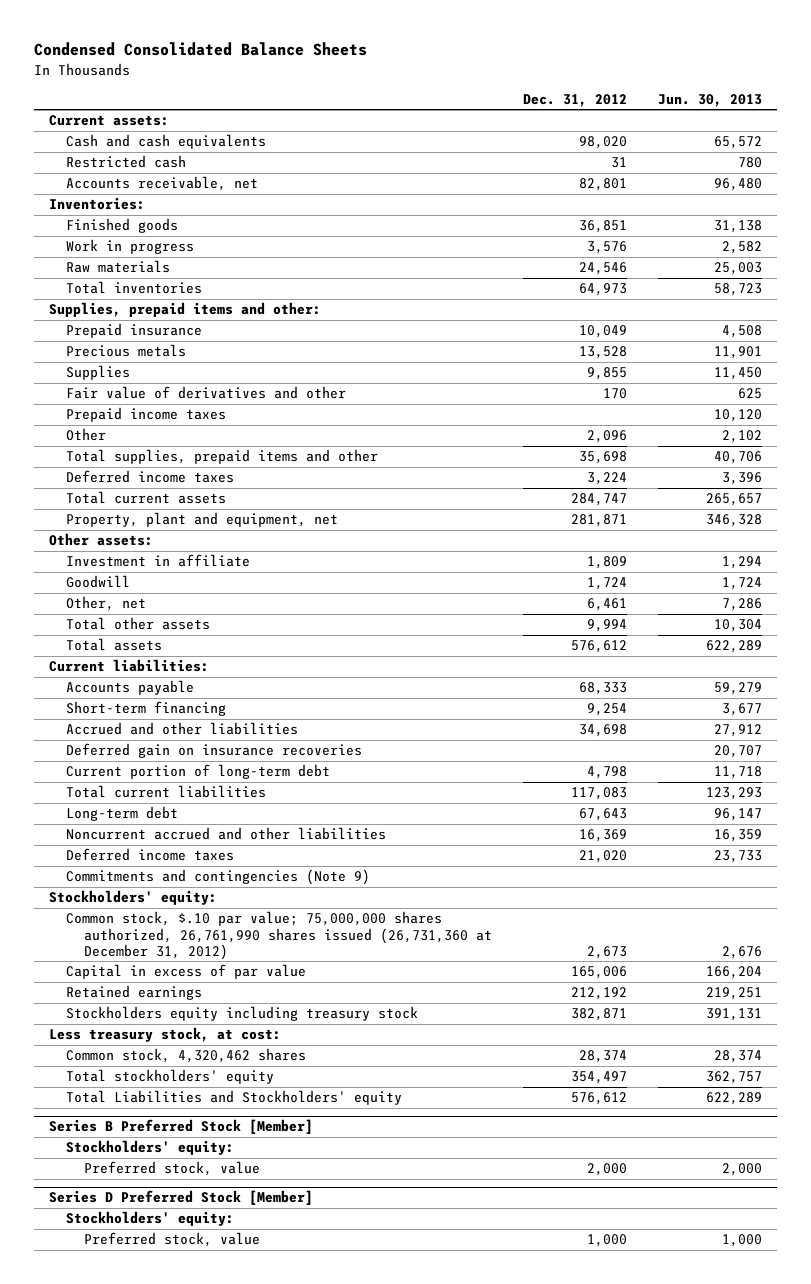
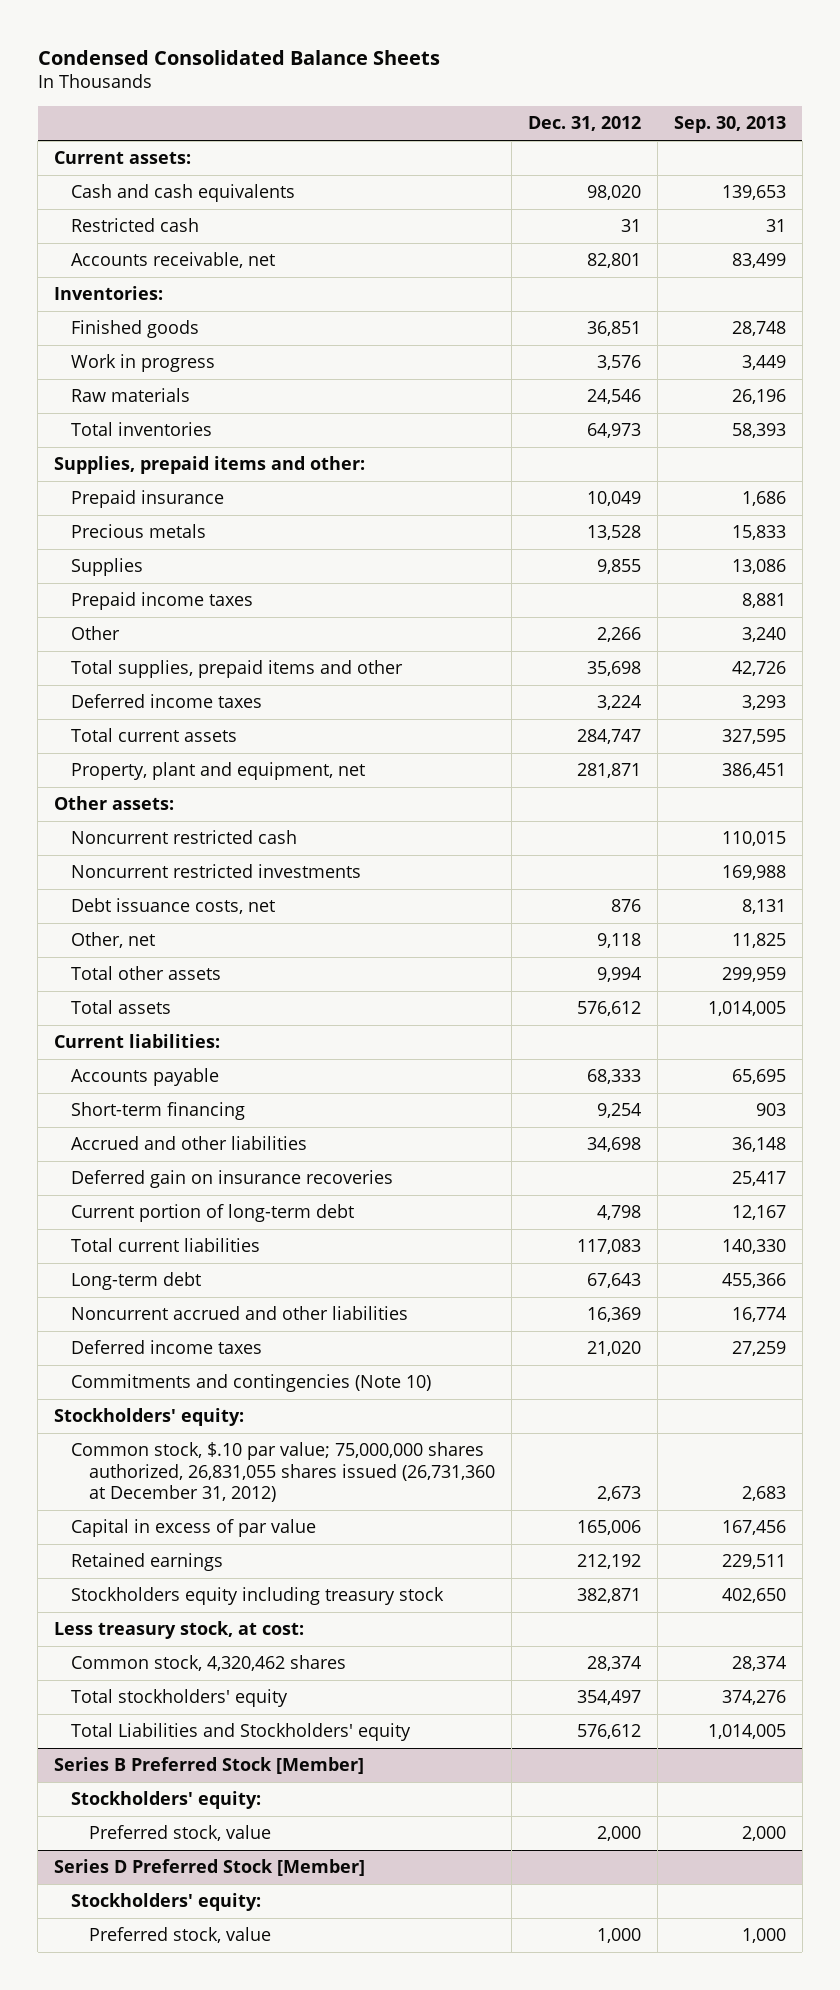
[657,93,762,107] Jun. 30, 2013 -> none
none -> [673,116,786,134] Sep. 30, 2013
[66,386,347,400] Fair value of derivatives and other -> none
[586,430,627,444] 2,096 -> [596,627,641,643] 2,266
[66,554,251,568] Investment in affiliate -> none
[66,575,131,589] Goodwill -> none
none -> [71,830,298,845] Noncurrent restricted cash
none -> [71,864,362,879] Noncurrent restricted investments
none -> [71,898,276,915] Debt issuance costs, net
[586,598,627,612] 6,461 -> [596,933,641,949] 9,118
[66,869,371,886] Commitments and contingencies (Note 9) -> [71,1374,432,1393] Commitments and contingencies (Note 10)
[66,911,492,961] Common stock, $.10 par value; 75,000,000 shares authorized, 26,761,990 shares issued (26,731,360 at December 31, 2012) -> [71,1442,495,1502] Common stock, $.10 par value; 75,000,000 shares authorized, 26,831,055 shares issued (26,731,360 at December 31, 2012)

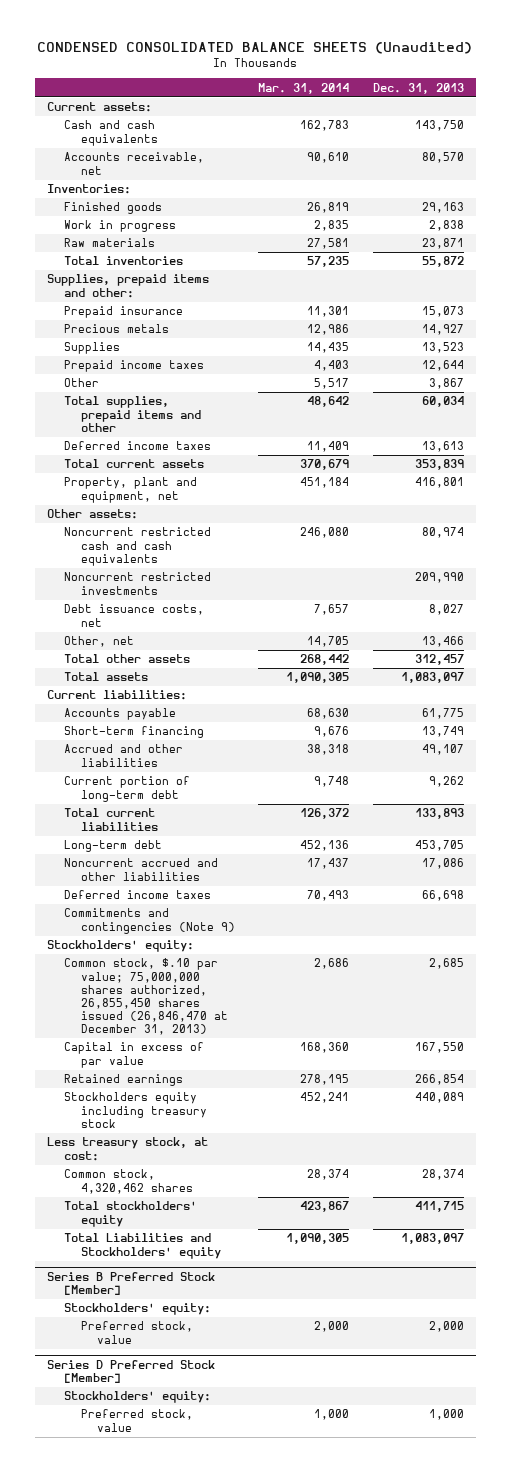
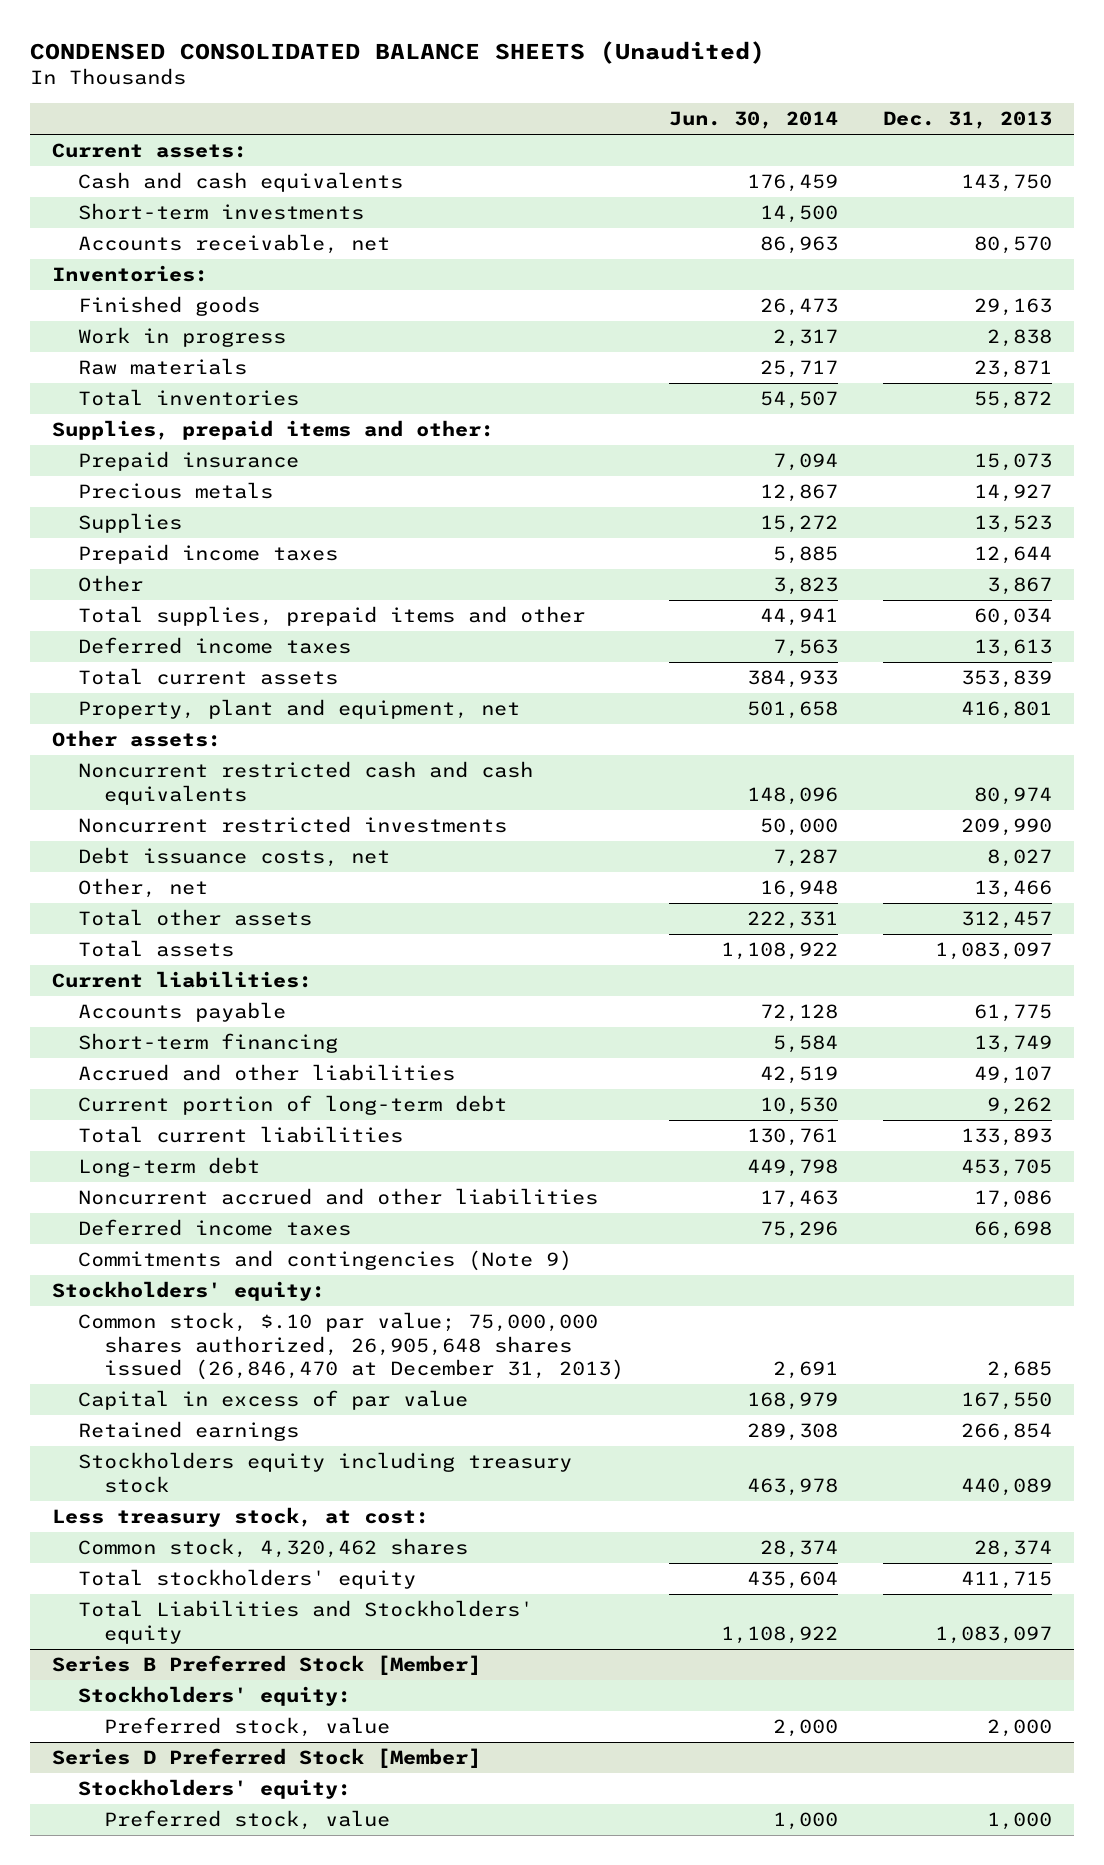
[258,82,350,94] Mar. 31, 2014 -> none
none -> [668,111,838,130] Jun. 30, 2014
none -> [77,203,364,221] Short-term investments
[63,958,228,1036] Common stock, $.10 par value; 75,000,000 shares authorized, 26,855,450 shares issued (26,846,470 at December 31, 2013) -> [77,1312,624,1380] Common stock, $.10 par value; 75,000,000 shares authorized, 26,905,648 shares issued (26,846,470 at December 31, 2013)

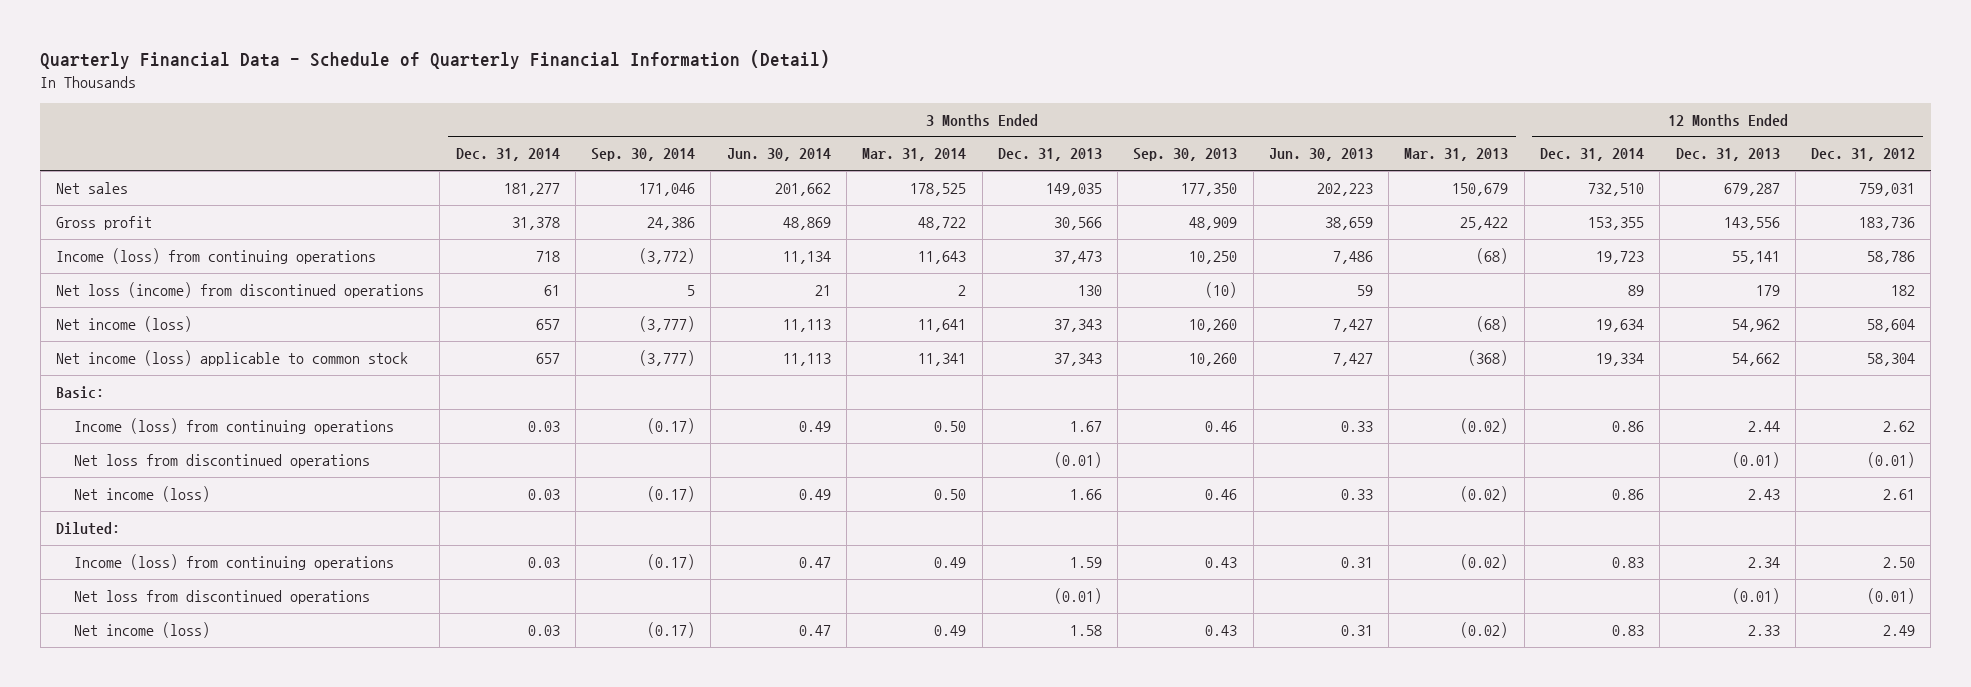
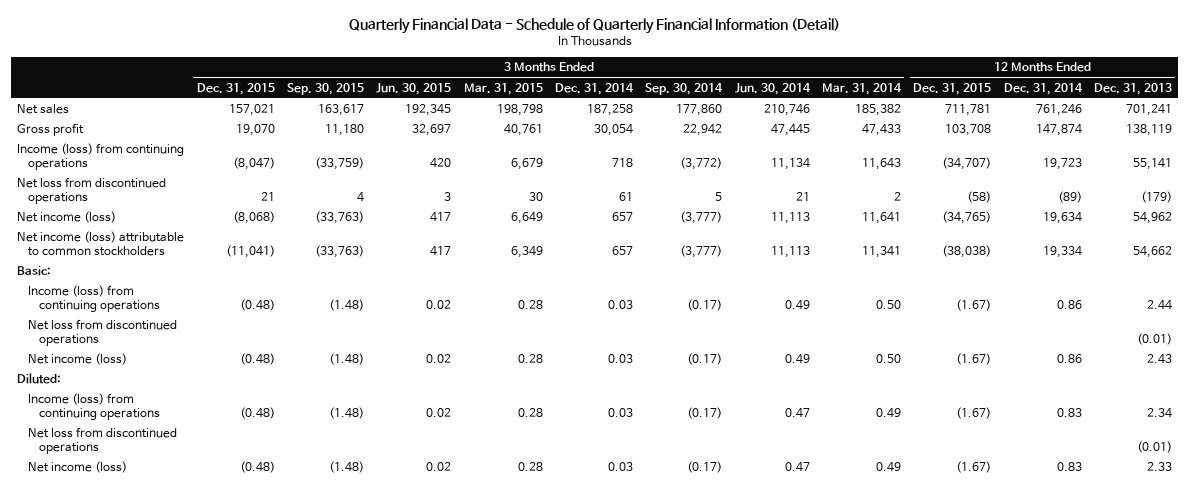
[997,148,1102,162] Dec. 31, 2013 -> none
[1133,148,1238,162] Sep. 30, 2013 -> none
[1268,148,1373,162] Jun. 30, 2013 -> none
[1404,148,1509,162] Mar. 31, 2013 -> none
[1811,148,1916,162] Dec. 31, 2012 -> none
none -> [196,82,275,95] Dec. 31, 2015
none -> [286,82,364,95] Sep. 30, 2015
none -> [376,82,452,95] Jun. 30, 2015
none -> [463,82,543,95] Mar. 31, 2015
none -> [913,82,992,95] Dec. 31, 2015
[503,182,560,196] 181,277 -> [587,104,634,117] 187,258
[639,182,696,196] 171,046 -> [676,104,723,117] 177,860
[774,182,831,196] 201,662 -> [763,104,810,117] 210,746
[910,182,967,196] 178,525 -> [855,104,902,117] 185,382
[1588,182,1645,196] 732,510 -> [1035,104,1082,117] 761,246
[1723,182,1780,196] 679,287 -> [1126,104,1173,117] 701,241
[511,216,560,230] 31,378 -> [594,124,634,137] 30,054
[647,216,696,230] 24,386 -> [683,124,723,137] 22,942
[782,216,831,230] 48,869 -> [770,124,810,137] 47,445
[918,216,967,230] 48,722 -> [862,124,902,137] 47,433
[1588,216,1645,230] 153,355 -> [1035,124,1082,137] 147,874
[1723,216,1780,230] 143,556 -> [1126,124,1173,137] 138,119
[55,281,424,298] Net loss (income) from discontinued operations -> [17,177,167,205] Net loss from discontinued operations
[1628,284,1645,296] 89 -> [1057,191,1082,204] (89)
[1755,284,1780,296] 179 -> [1141,191,1173,204] (179)
[55,349,408,366] Net income (loss) applicable to common stock -> [17,231,185,257] Net income (loss) attributable to common stockholders

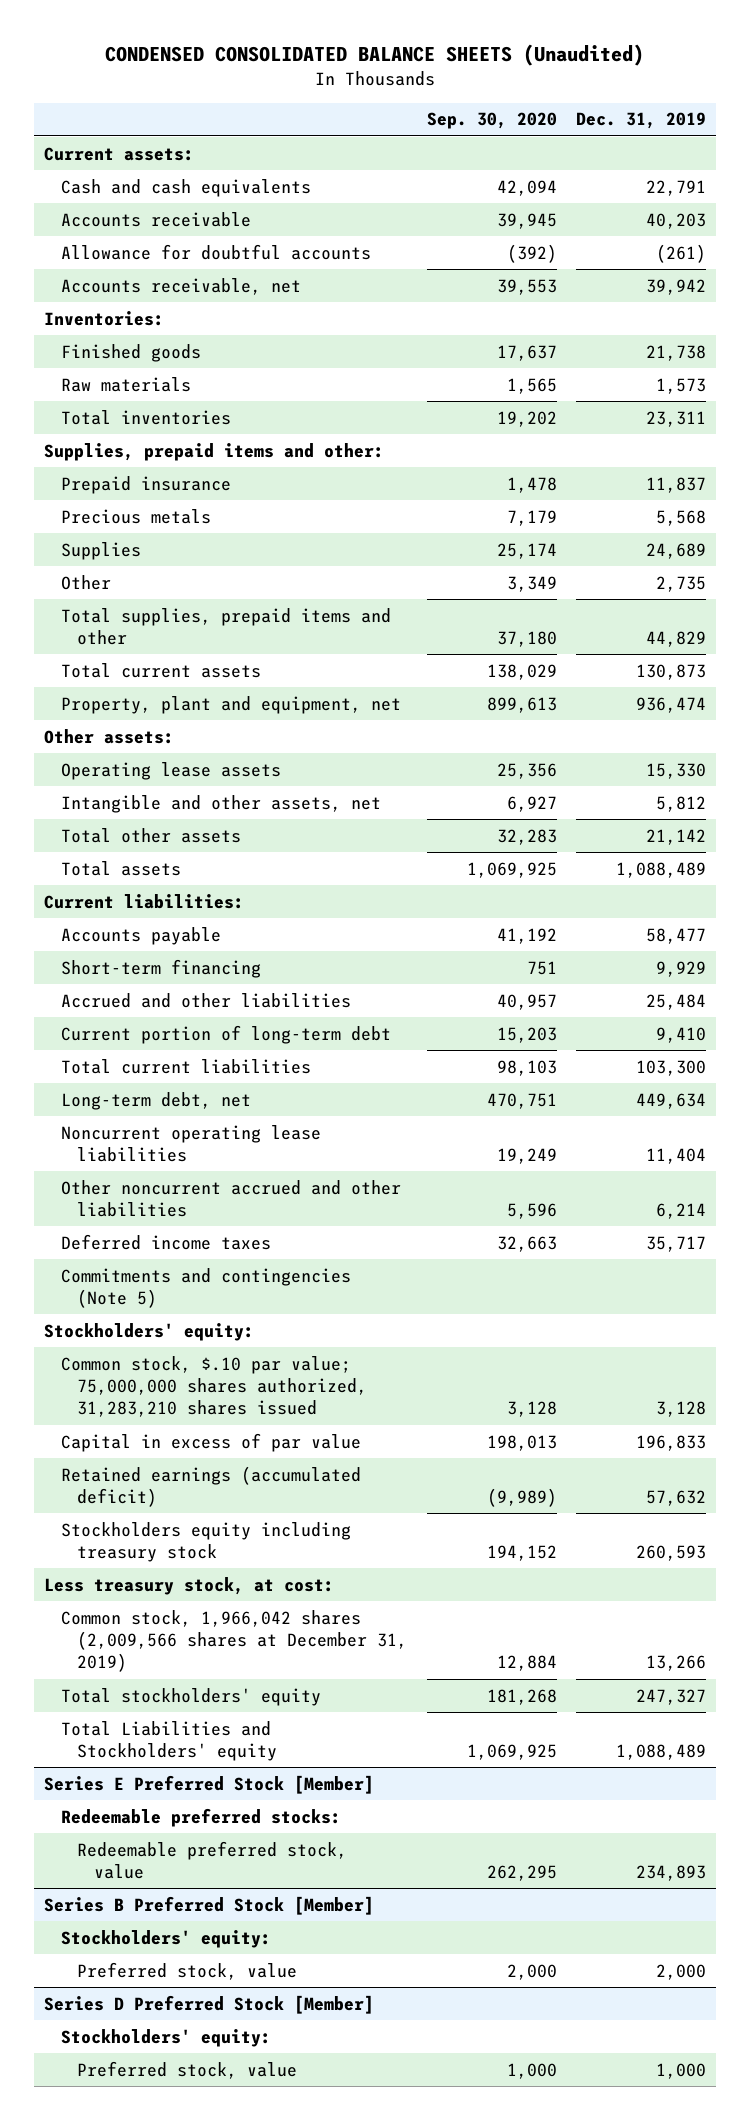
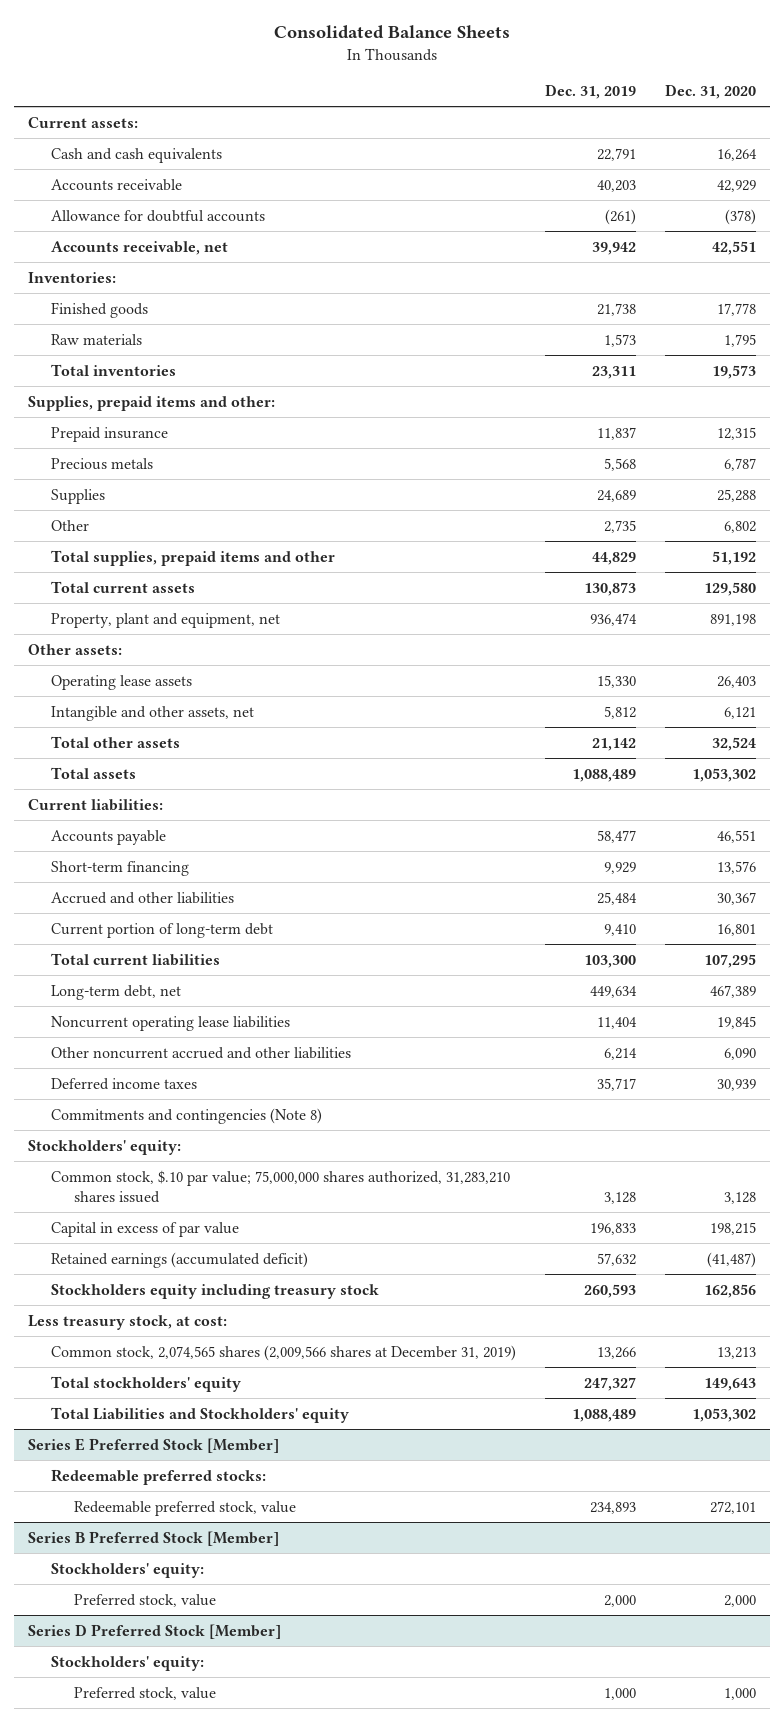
[105,44,645,67] CONDENSED CONSOLIDATED BALANCE SHEETS (Unaudited) -> [274,25,511,40] Consolidated Balance Sheets
[426,112,557,130] Sep. 30, 2020 -> none
none -> [664,84,756,100] Dec. 31, 2020
[60,1267,351,1308] Commitments and contingencies (Note 5) -> [50,1107,322,1124] Commitments and contingencies (Note 8)
[60,1609,408,1673] Common stock, 1,966,042 shares (2,009,566 shares at December 31, 2019) -> [50,1344,516,1361] Common stock, 2,074,565 shares (2,009,566 shares at December 31, 2019)

